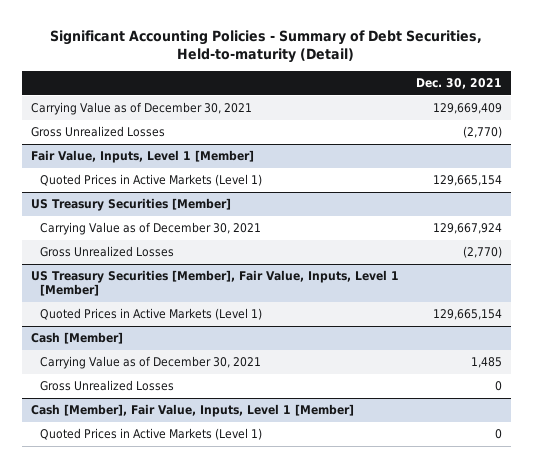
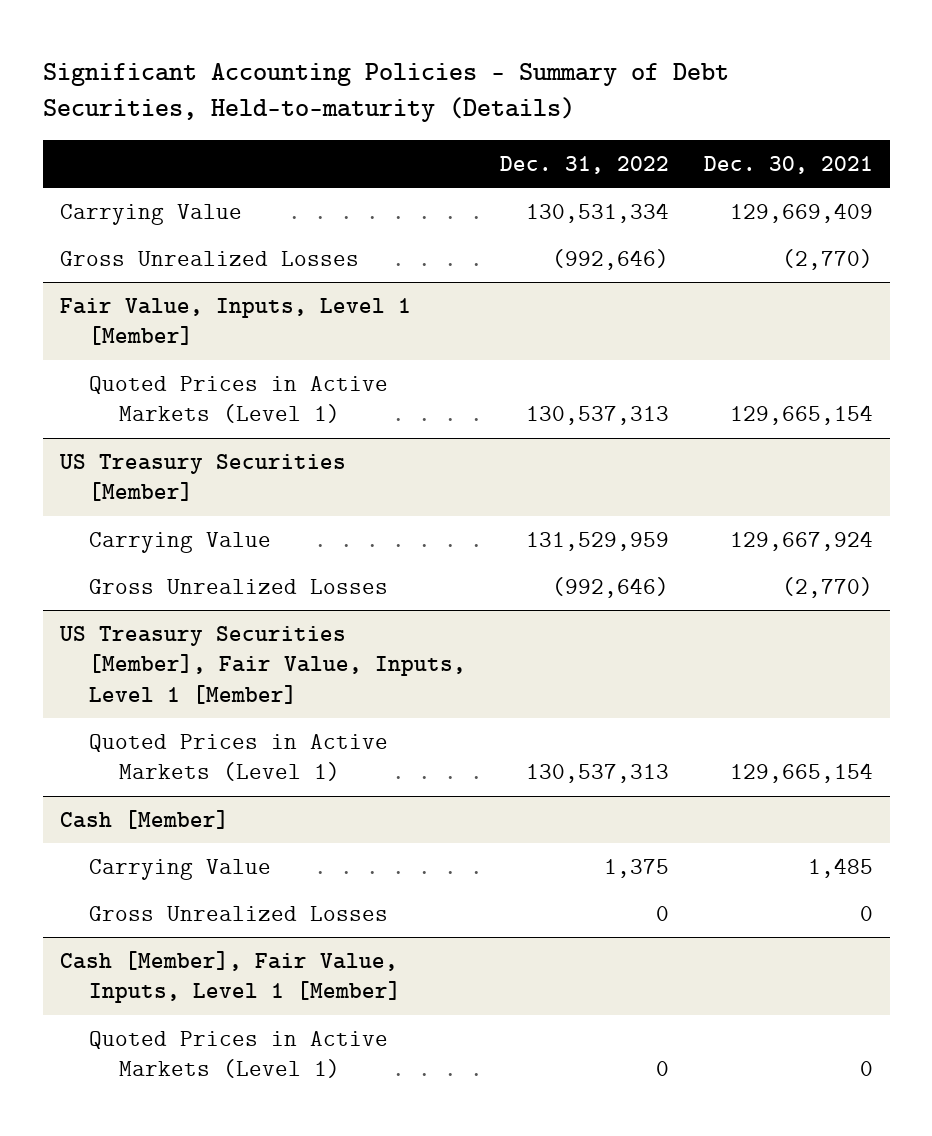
[50,29,483,64] Significant Accounting Policies - Summary of Debt Securities, Held-to-maturity (Detail) -> [42,62,729,123] Significant Accounting Policies - Summary of Debt Securities, Held-to-maturity (Details)
none -> [500,155,670,174] Dec. 31, 2022
[30,102,252,116] Carrying Value as of December 30, 2021 -> [59,203,242,225] Carrying Value
[40,222,262,236] Carrying Value as of December 30, 2021 -> [89,531,272,553] Carrying Value
[40,356,262,370] Carrying Value as of December 30, 2021 -> [89,858,272,880] Carrying Value

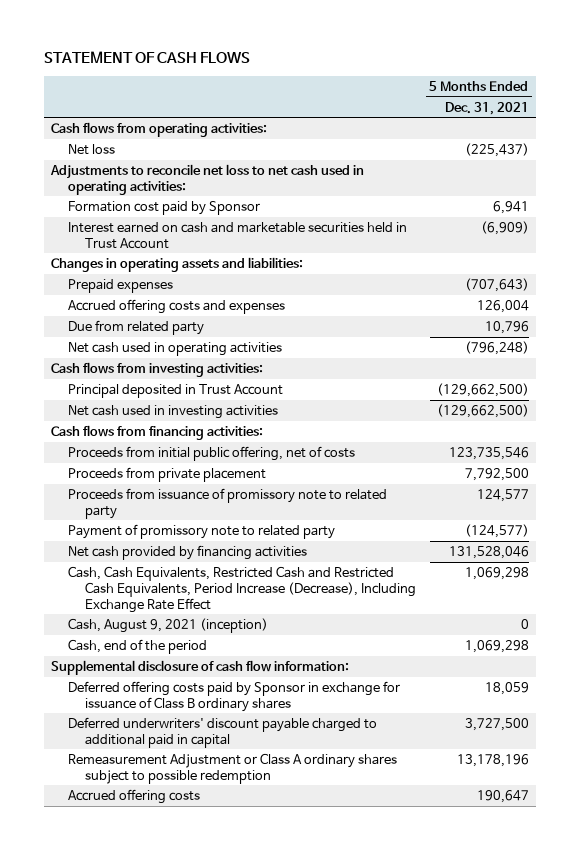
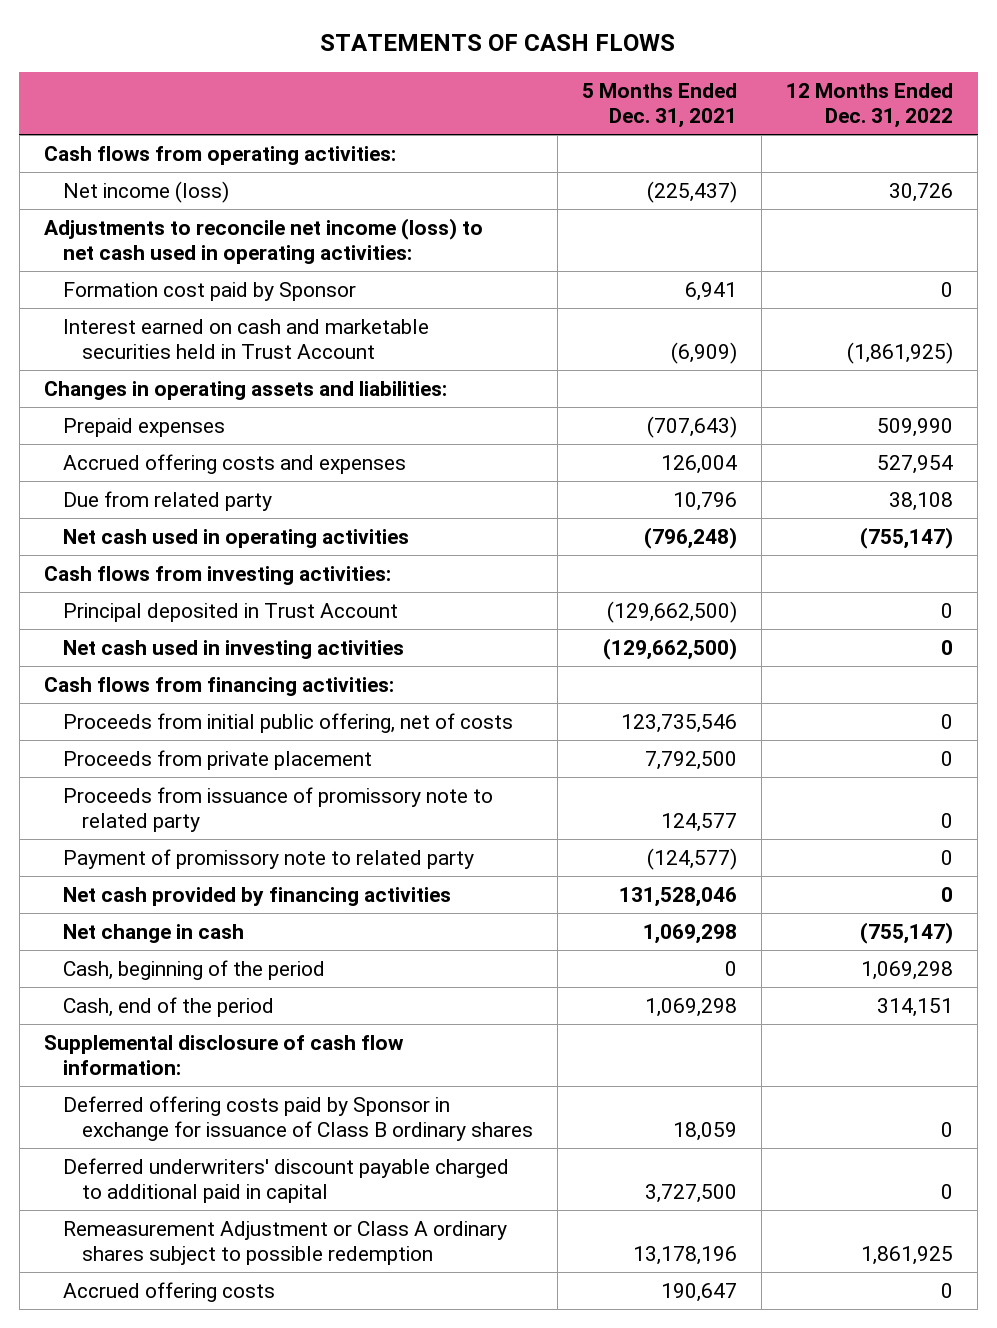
[43,51,250,64] STATEMENT OF CASH FLOWS -> [320,34,676,52] STATEMENTS OF CASH FLOWS
none -> [786,82,954,129] 12 Months Ended Dec. 31, 2022
[67,143,115,155] Net loss -> [63,180,230,203] Net income (loss)
[49,163,364,195] Adjustments to reconcile net loss to net cash used in operating activities: -> [43,217,483,265] Adjustments to reconcile net income (loss) to net cash used in operating activities:
[67,617,268,633] Cash, August 9, 2021 (inception) -> none
[67,565,417,613] Cash, Cash Equivalents, Restricted Cash and Restricted Cash Equivalents, Period Increase (Decrease), Including Exchange Rate Effect -> [63,923,245,943] Net change in cash
none -> [63,959,326,980] Cash, beginning of the period

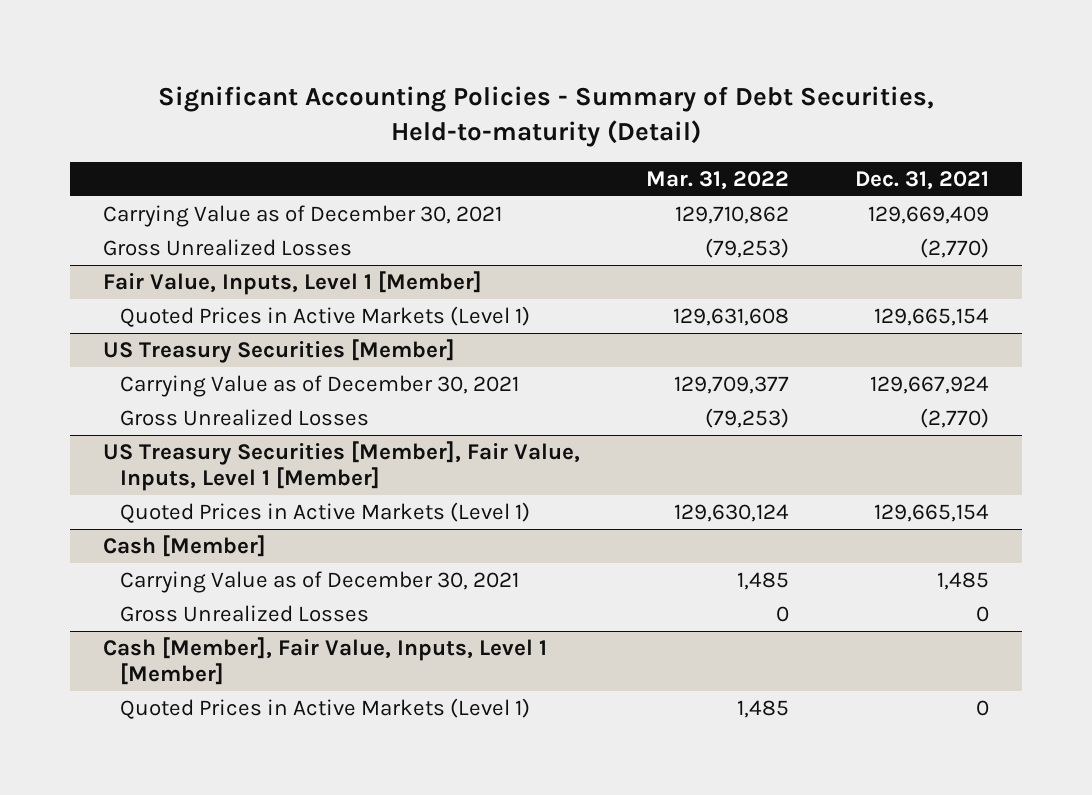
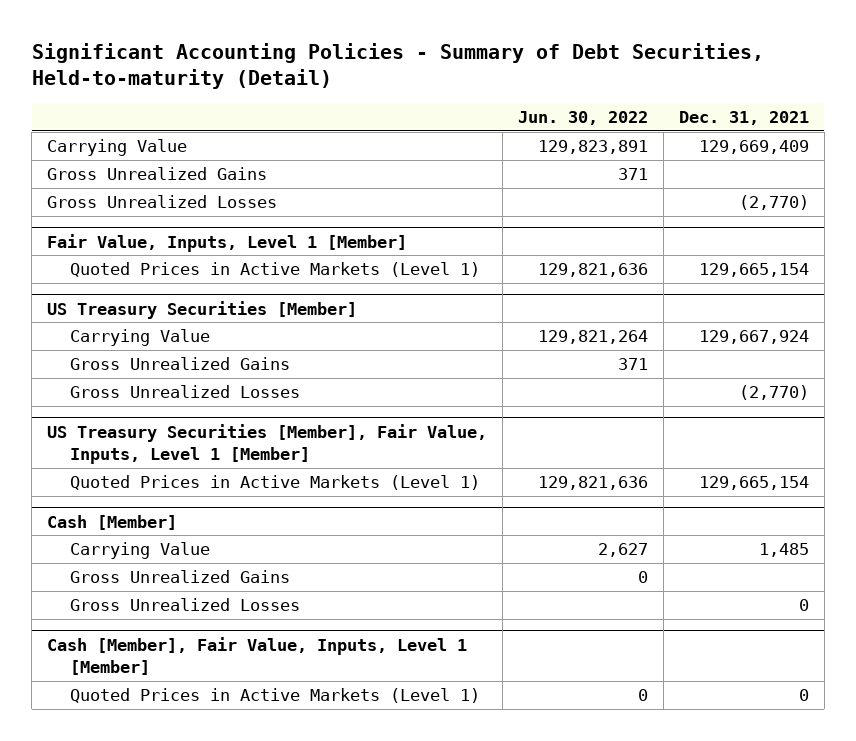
[645,171,789,191] Mar. 31, 2022 -> none
none -> [517,110,648,125] Jun. 30, 2022
[103,204,503,227] Carrying Value as of December 30, 2021 -> [47,139,188,157] Carrying Value
none -> [47,167,268,181] Gross Unrealized Gains
[119,374,519,397] Carrying Value as of December 30, 2021 -> [70,329,211,347] Carrying Value
none -> [70,357,291,371] Gross Unrealized Gains
[119,570,519,593] Carrying Value as of December 30, 2021 -> [70,542,211,560] Carrying Value
none -> [70,570,291,584] Gross Unrealized Gains

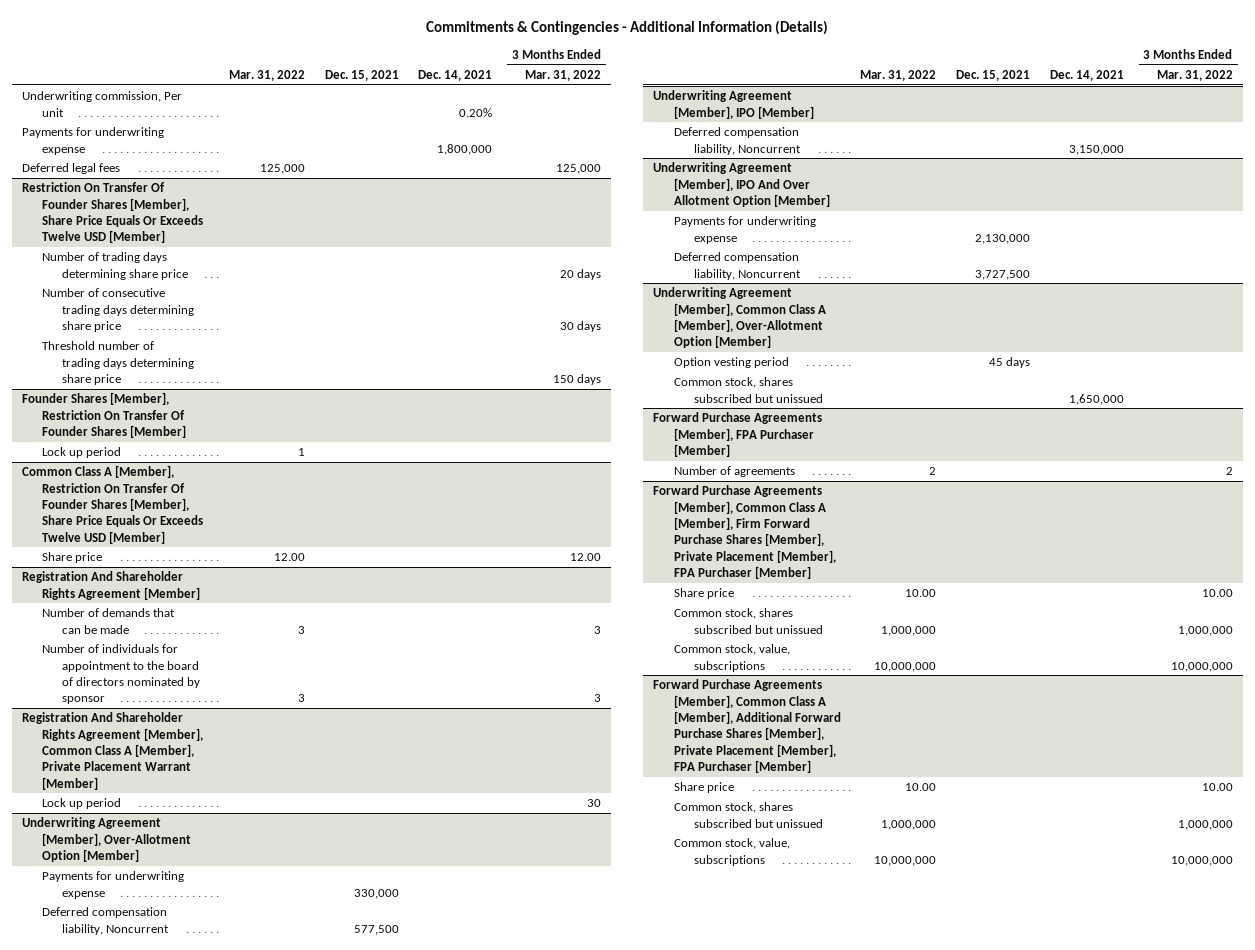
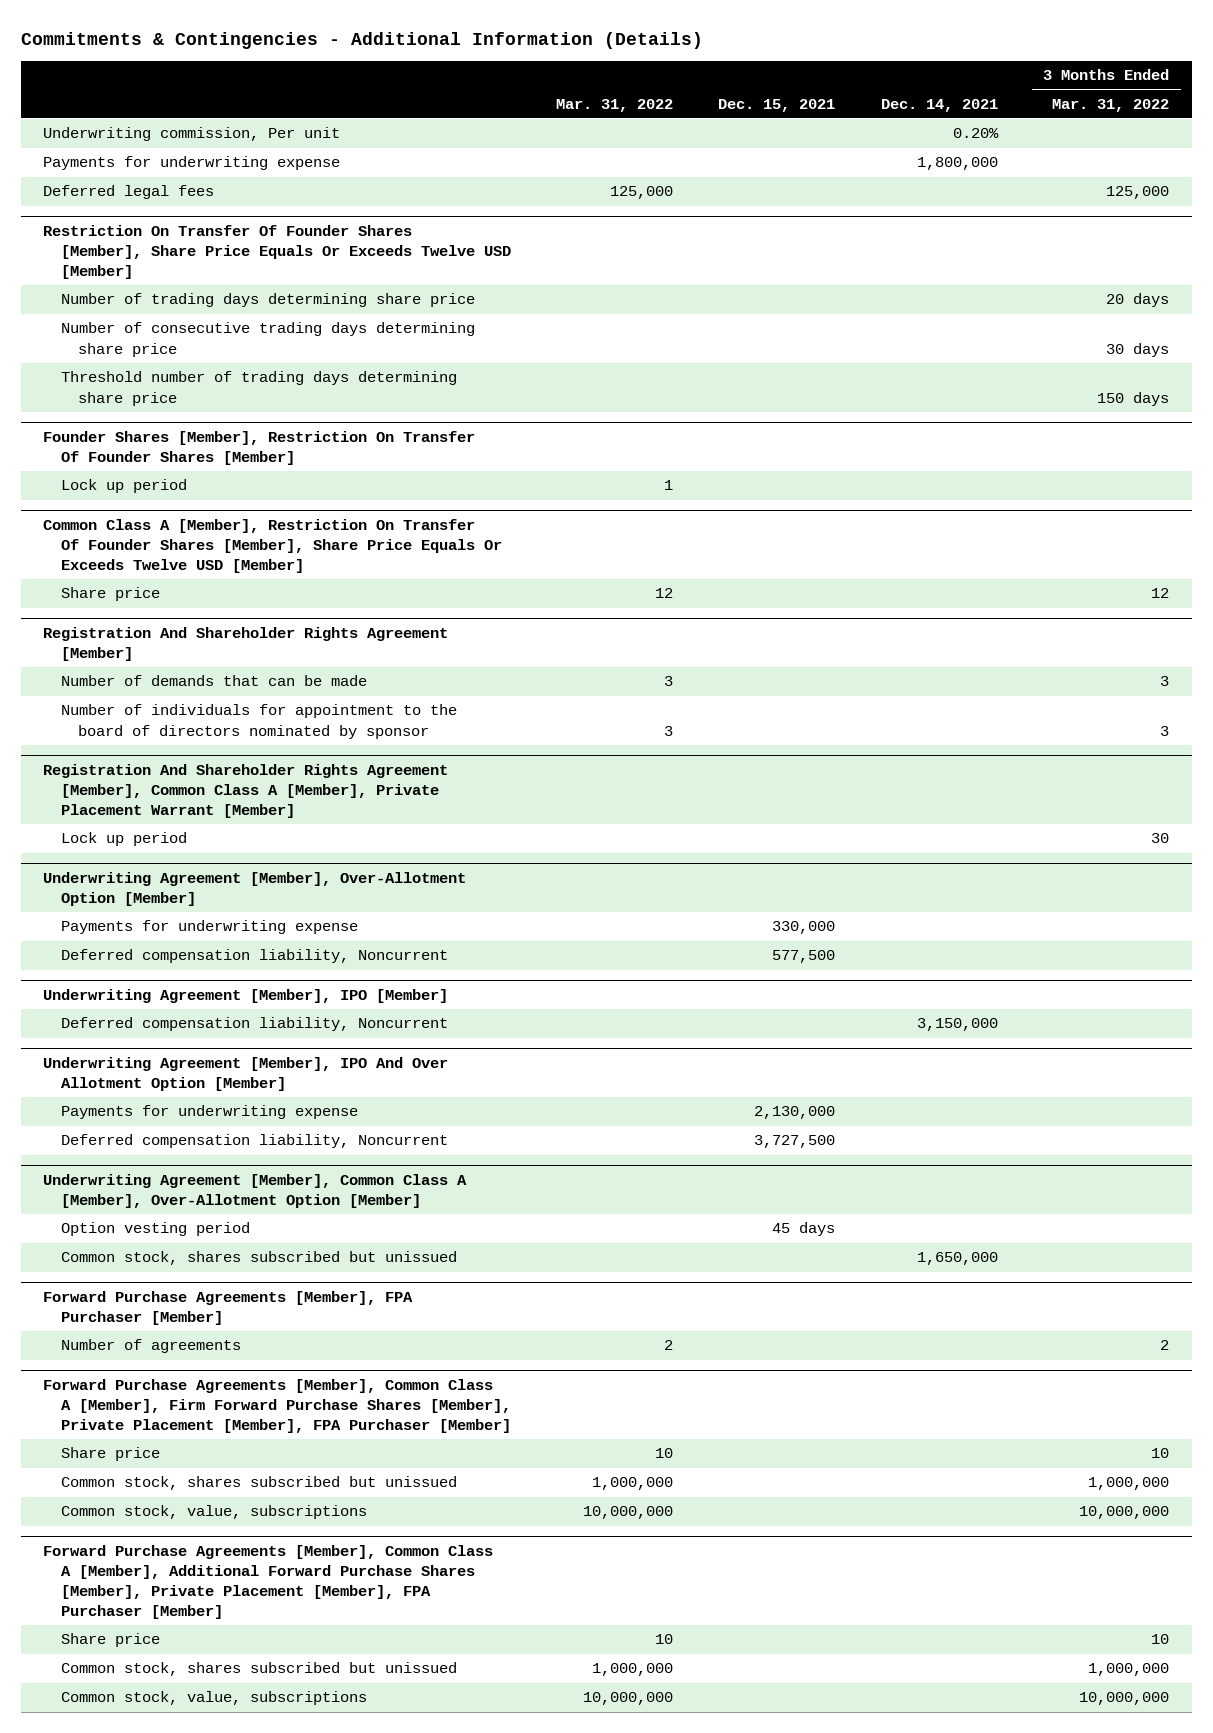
[273,553,305,562] 12.00 -> [655,588,674,599] 12
[570,553,602,562] 12.00 -> [1151,588,1170,599] 12
[905,589,937,598] 10.00 -> [655,1448,674,1459] 10
[1201,589,1233,598] 10.00 -> [1151,1448,1170,1459] 10
[905,783,937,792] 10.00 -> [655,1634,674,1645] 10
[1201,783,1233,792] 10.00 -> [1151,1634,1170,1645] 10

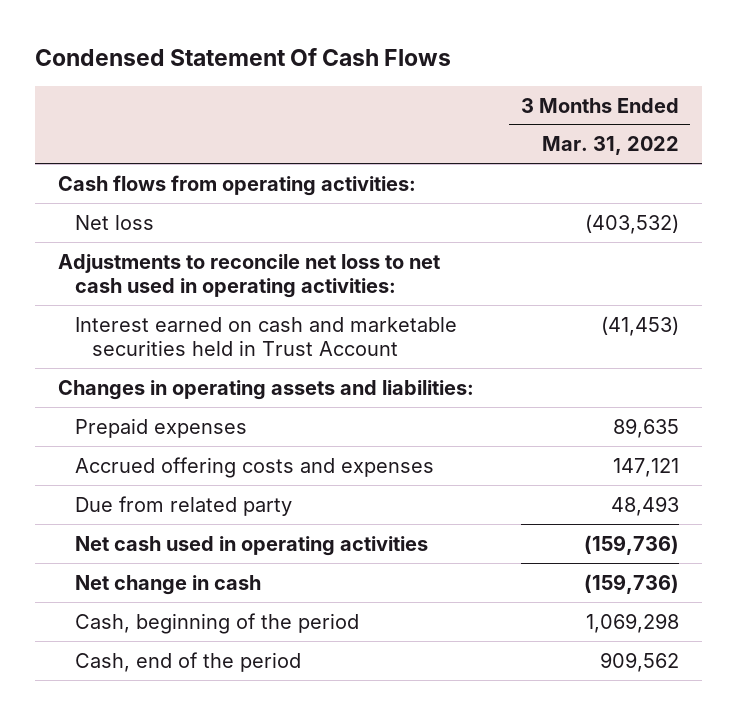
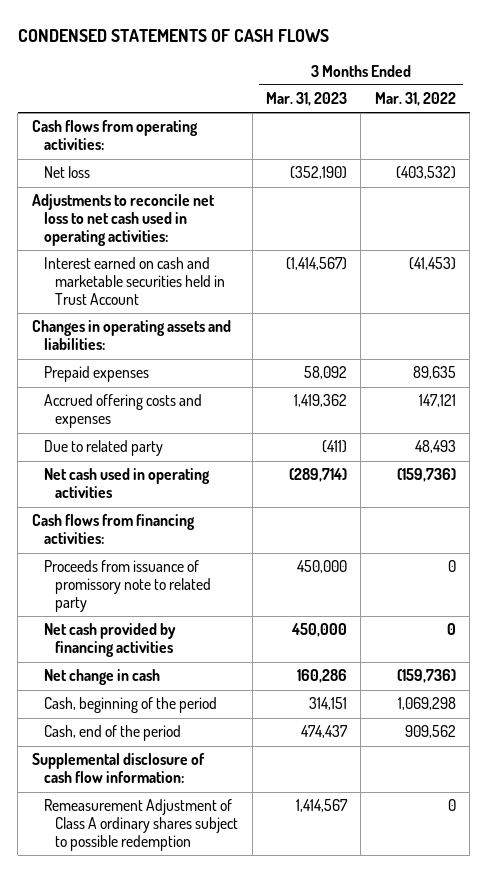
[35,48,452,67] Condensed Statement Of Cash Flows -> [17,28,329,42] CONDENSED STATEMENTS OF CASH FLOWS
none -> [266,92,348,107] Mar. 31, 2023
[75,495,293,516] Due from related party -> [43,440,163,457] Due to related party
none -> [31,514,195,545] Cash flows from financing activities:
none -> [43,560,212,613] Proceeds from issuance of promissory note to related party
none -> [43,623,176,658] Net cash provided by financing activities
none -> [31,753,205,784] Supplemental disclosure of cash flow information:
none -> [43,799,239,852] Remeasurement Adjustment of Class A ordinary shares subject to possible redemption

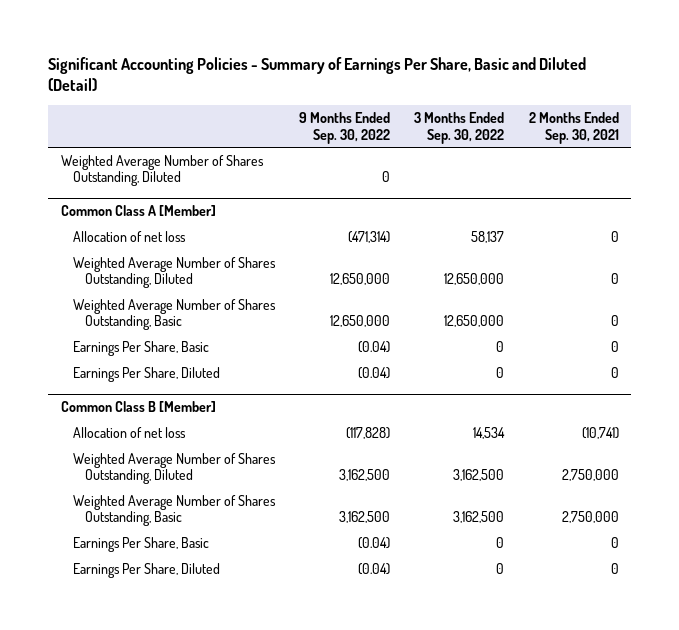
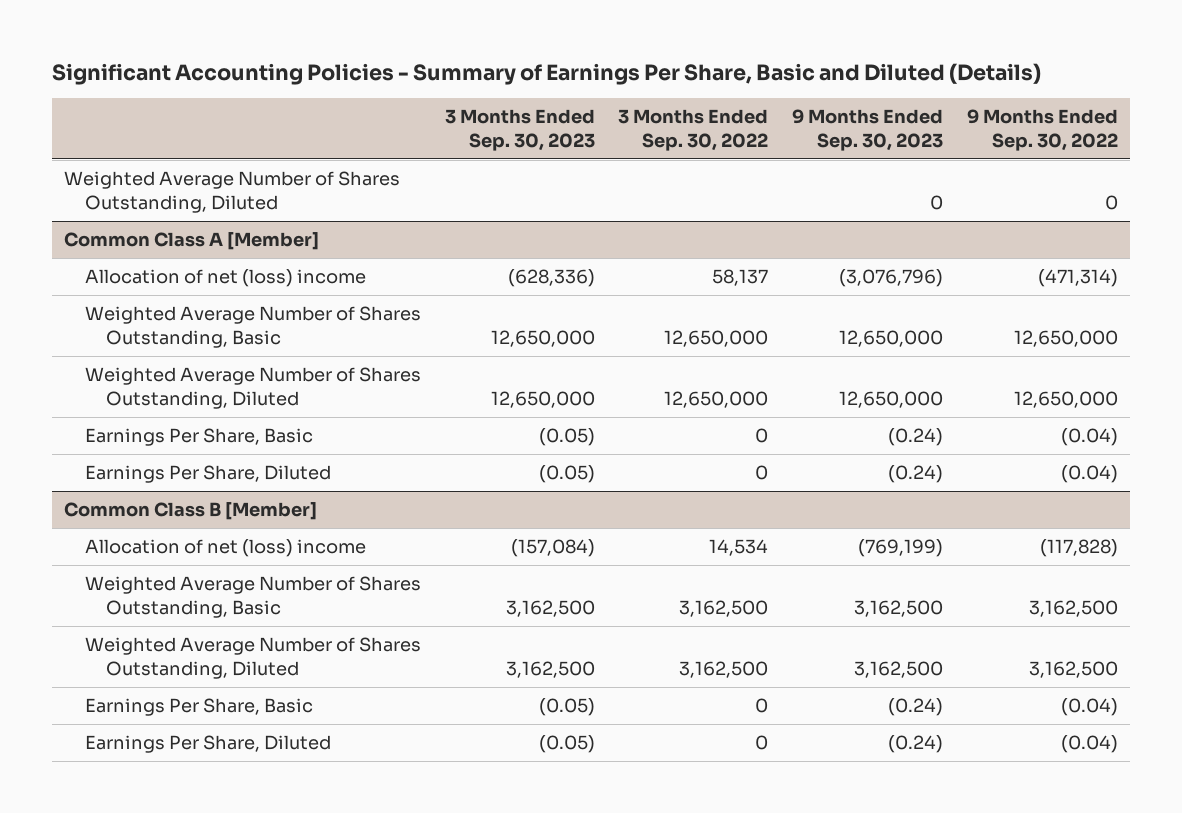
[48,56,587,92] Significant Accounting Policies - Summary of Earnings Per Share, Basic and Diluted (Detail) -> [51,63,1041,86] Significant Accounting Policies - Summary of Earnings Per Share, Basic and Diluted (Details)
[528,112,619,144] 2 Months Ended Sep. 30, 2021 -> none
none -> [444,109,595,152] 3 Months Ended Sep. 30, 2023
none -> [792,109,944,152] 9 Months Ended Sep. 30, 2023
[72,230,186,242] Allocation of net loss -> [84,269,366,288] Allocation of net (loss) income
[72,256,276,289] Weighted Average Number of Shares Outstanding, Diluted -> [84,367,421,409] Weighted Average Number of Shares Outstanding, Diluted
[72,426,186,438] Allocation of net loss -> [84,539,366,558] Allocation of net (loss) income
[72,452,276,485] Weighted Average Number of Shares Outstanding, Diluted -> [84,637,421,679] Weighted Average Number of Shares Outstanding, Diluted

